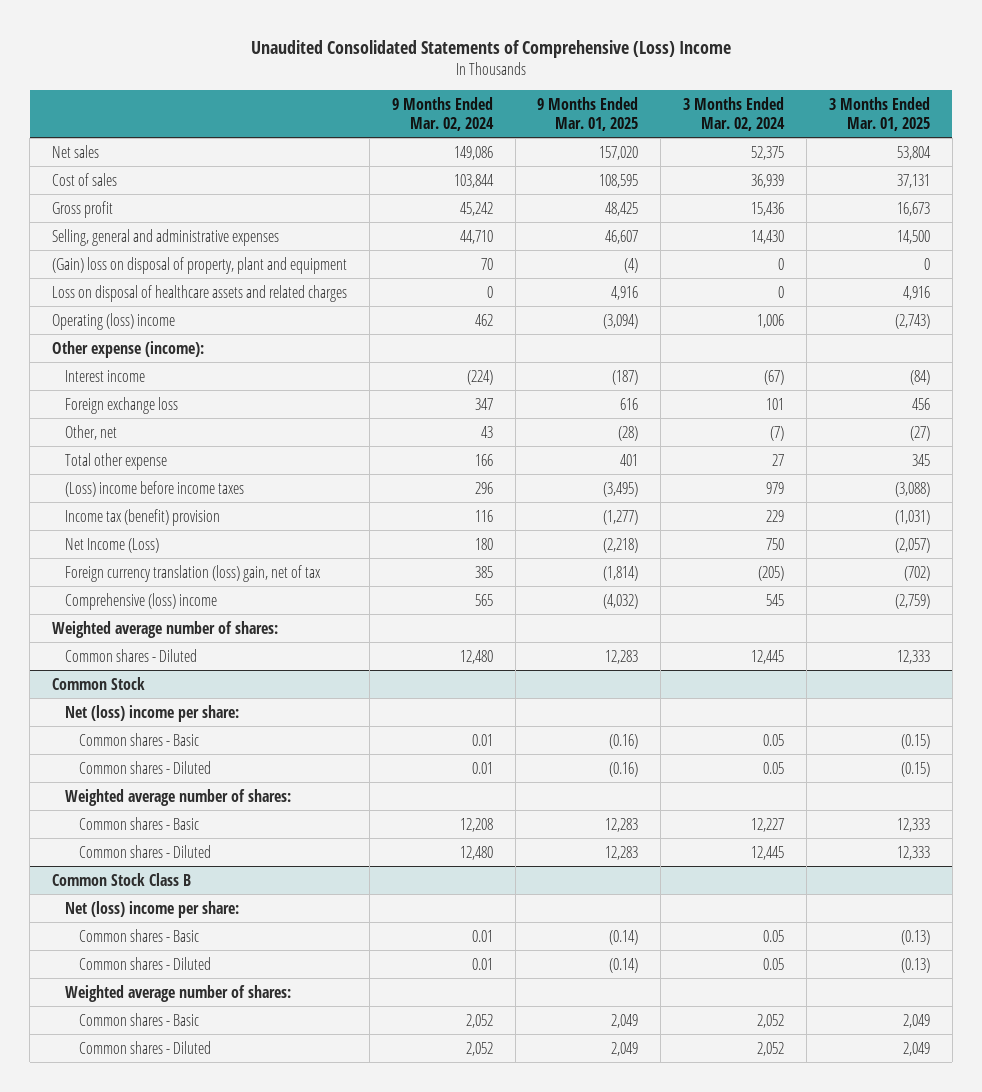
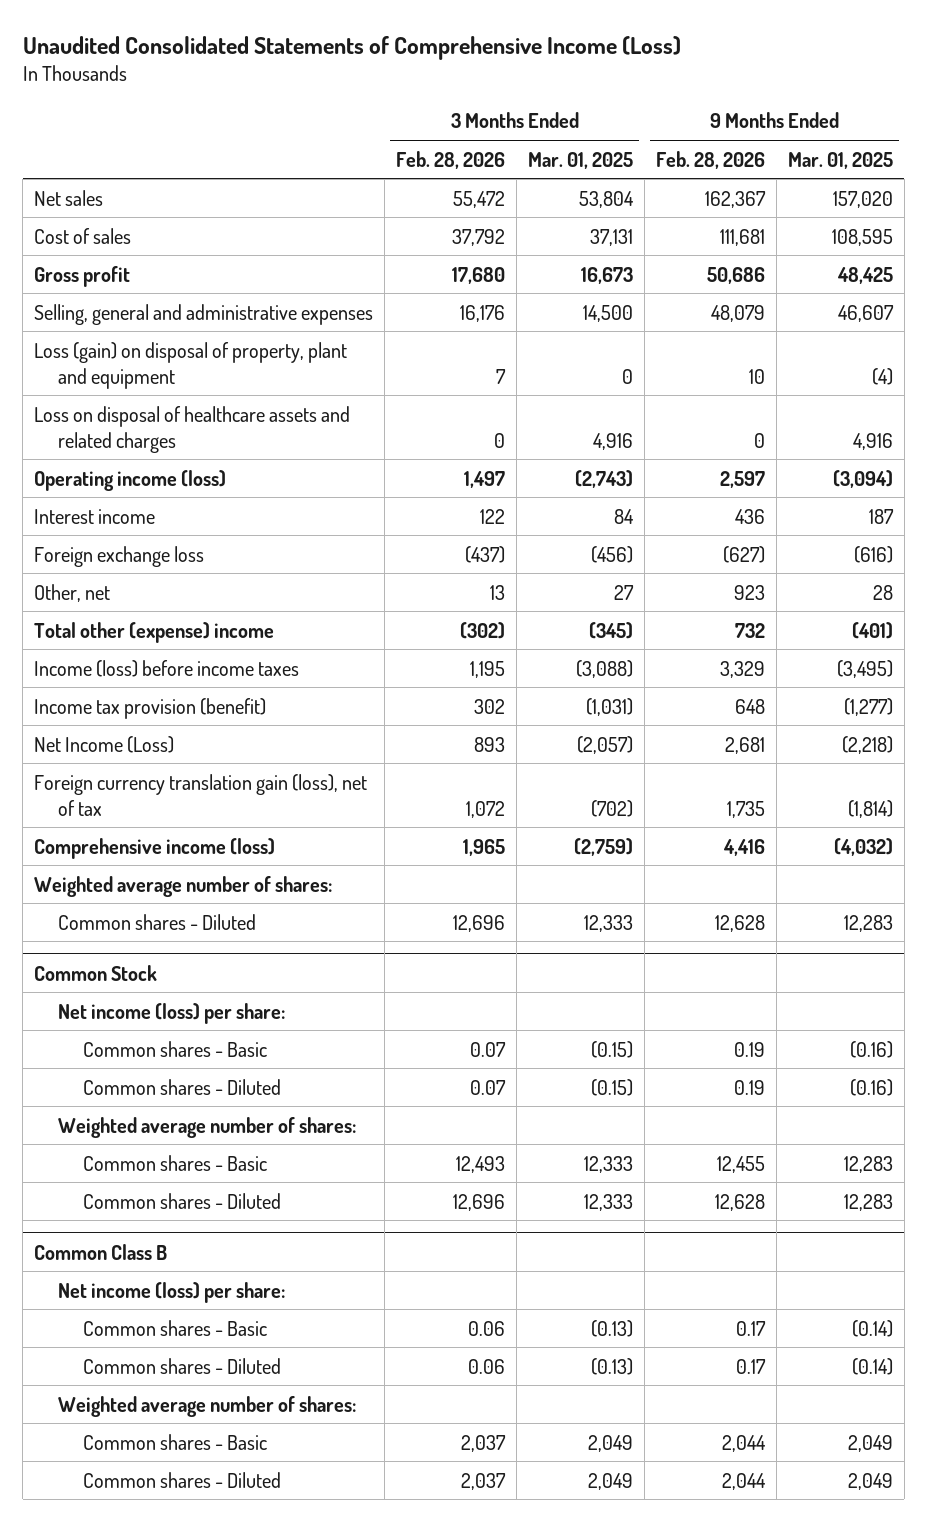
[250,39,731,58] Unaudited Consolidated Statements of Comprehensive (Loss) Income -> [22,36,681,61] Unaudited Consolidated Statements of Comprehensive Income (Loss)
[391,96,494,131] 9 Months Ended Mar. 02, 2024 -> none
[683,96,786,131] 3 Months Ended Mar. 02, 2024 -> none
none -> [396,150,506,169] Feb. 28, 2026
none -> [656,150,766,169] Feb. 28, 2026
[52,256,348,274] (Gain) loss on disposal of property, plant and equipment -> [34,341,348,389] Loss (gain) on disposal of property, plant and equipment
[52,340,205,358] Other expense (income): -> none
[52,312,176,330] Operating (loss) income -> [34,469,227,491] Operating income (loss)
[612,369,639,385] (187) -> [869,508,895,524] 187
[909,369,930,385] (84) -> [614,508,635,524] 84
[620,397,639,410] 616 -> [854,545,894,563] (616)
[911,397,930,410] 456 -> [591,545,634,563] (456)
[618,425,639,441] (28) -> [873,584,894,600] 28
[909,425,930,441] (27) -> [614,584,635,600] 27
[65,452,168,470] Total other expense -> [34,621,275,643] Total other (expense) income
[620,453,639,466] 401 -> [852,621,894,639] (401)
[911,453,930,466] 345 -> [589,621,634,639] (345)
[65,480,245,497] (Loss) income before income taxes -> [34,659,300,677] Income (loss) before income taxes
[65,508,221,526] Income tax (benefit) provision -> [34,697,267,719] Income tax provision (benefit)
[65,564,322,582] Foreign currency translation (loss) gain, net of tax -> [34,773,368,816] Foreign currency translation gain (loss), net of tax
[65,592,218,610] Comprehensive (loss) income -> [34,837,276,859] Comprehensive income (loss)
[65,704,240,722] Net (loss) income per share: -> [58,1002,286,1024] Net income (loss) per share:
[52,872,192,886] Common Stock Class B -> [34,1243,168,1260] Common Class B
[65,900,240,918] Net (loss) income per share: -> [58,1281,286,1303] Net income (loss) per share:

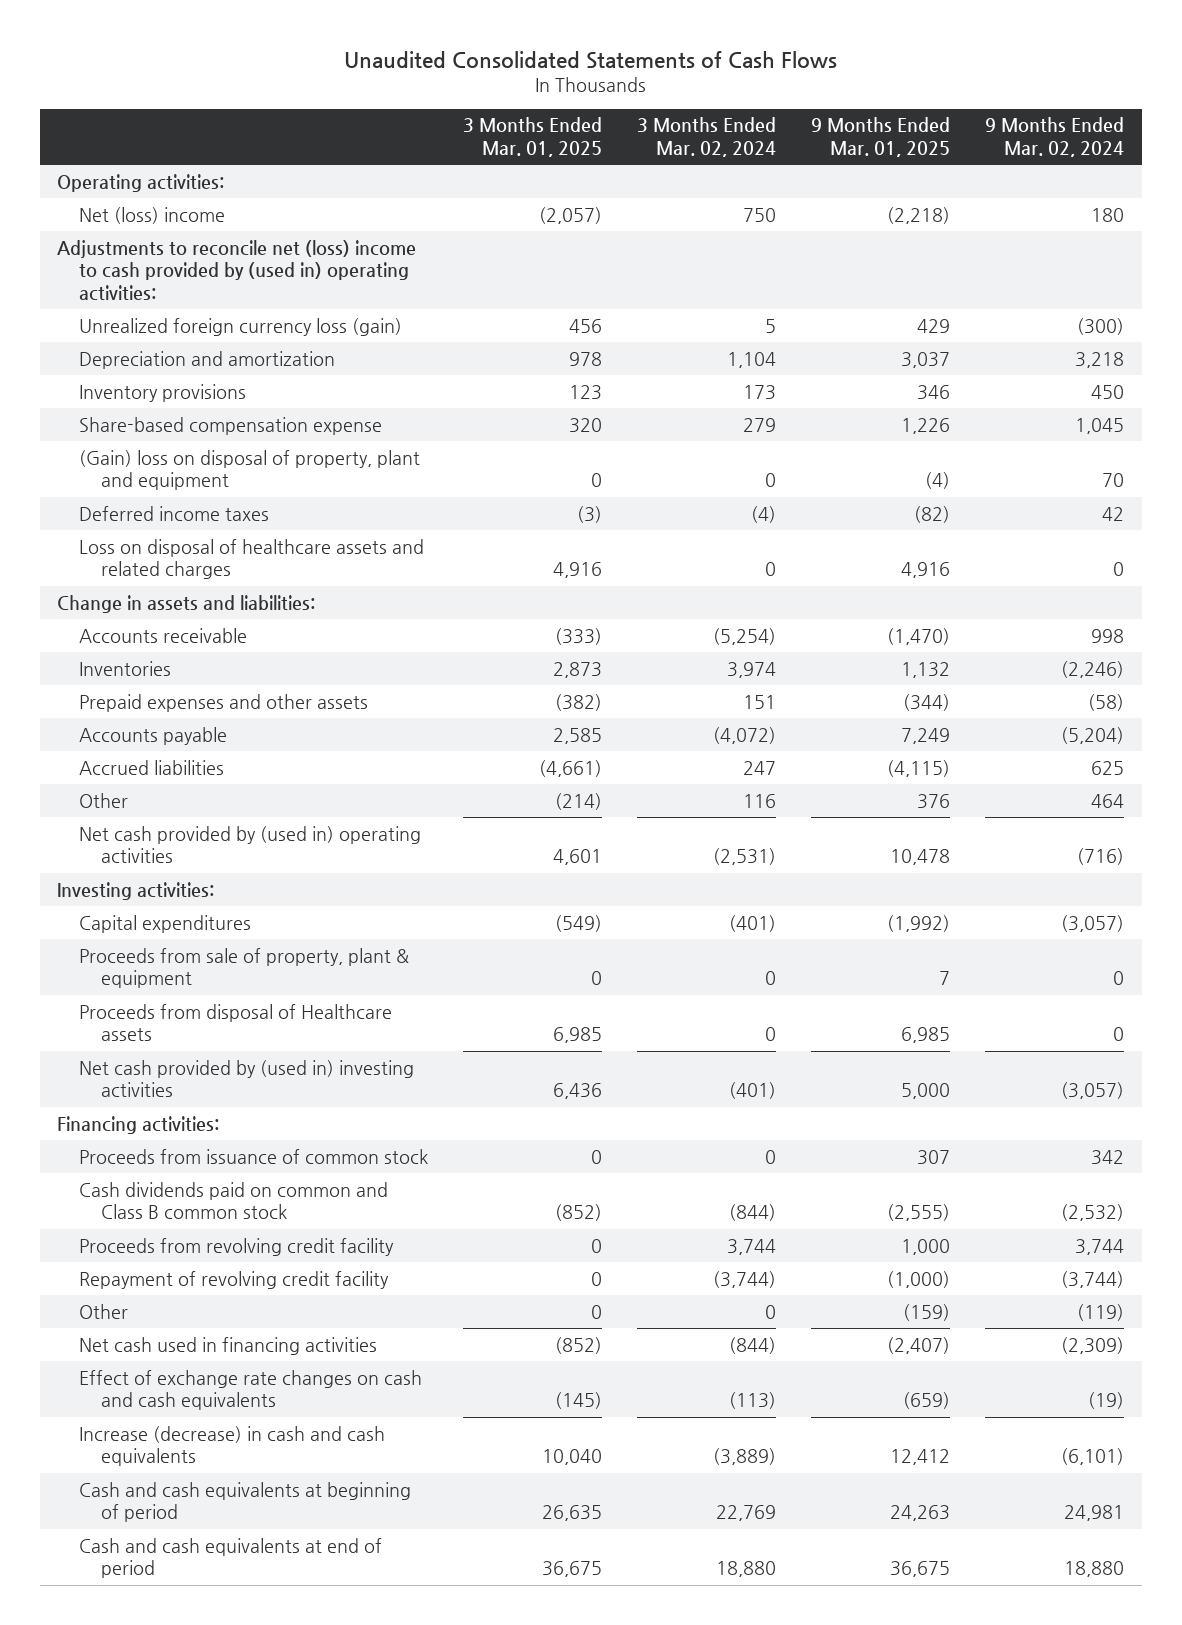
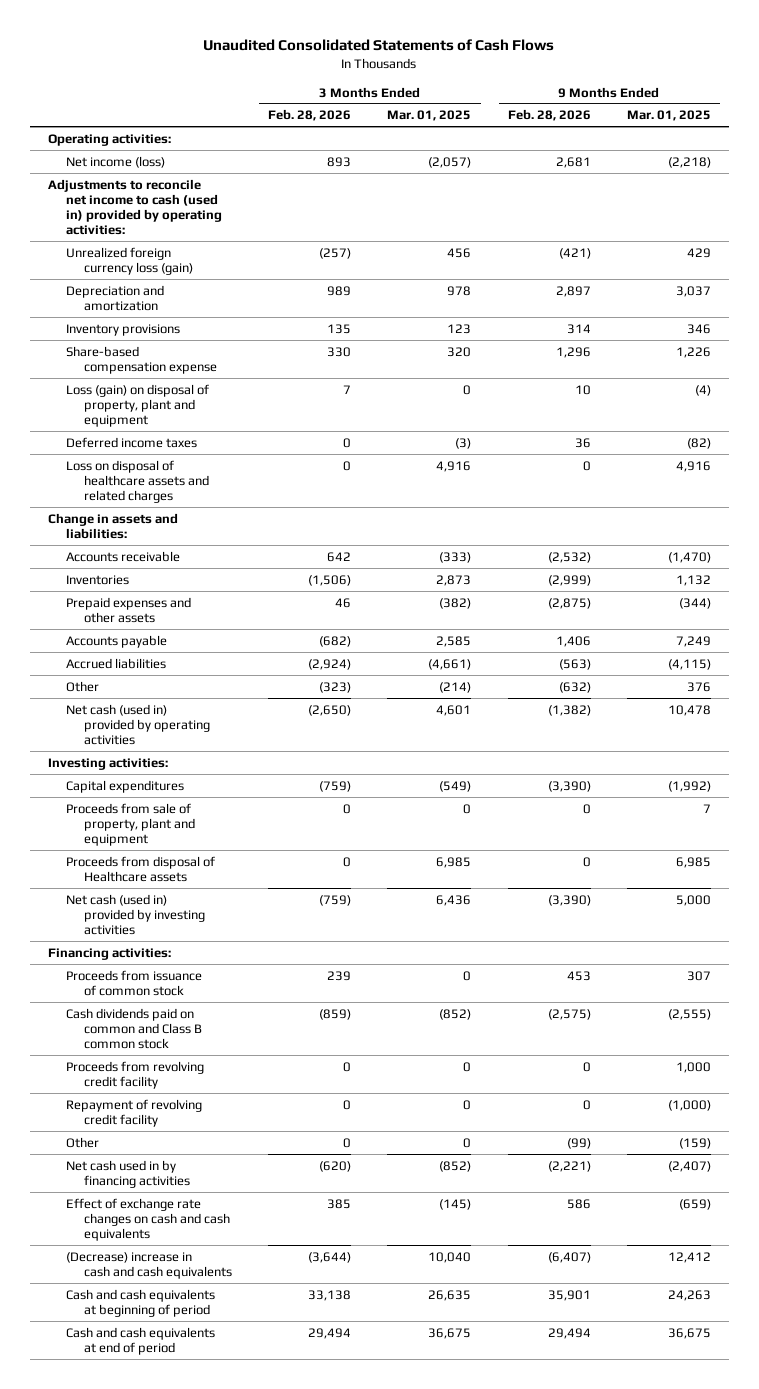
[637,117,777,158] 3 Months Ended Mar. 02, 2024 -> none
[985,117,1125,158] 9 Months Ended Mar. 02, 2024 -> none
none -> [268,109,352,122] Feb. 28, 2026
none -> [507,109,591,122] Feb. 28, 2026
[79,206,226,224] Net (loss) income -> [66,155,166,168] Net income (loss)
[57,239,417,302] Adjustments to reconcile net (loss) income to cash provided by (used in) operating activities: -> [48,178,223,236] Adjustments to reconcile net income to cash (used in) provided by operating activities:
[79,449,421,491] (Gain) loss on disposal of property, plant and equipment -> [66,383,210,428] Loss (gain) on disposal of property, plant and equipment
[79,825,422,864] Net cash provided by (used in) operating activities -> [66,703,211,746] Net cash (used in) provided by operating activities
[79,947,410,989] Proceeds from sale of property, plant & equipment -> [66,802,196,847] Proceeds from sale of property, plant and equipment
[79,1059,415,1098] Net cash provided by (used in) investing activities -> [66,893,206,936] Net cash (used in) provided by investing activities
[79,1336,378,1355] Net cash used in financing activities -> [66,1159,191,1188] Net cash used in by financing activities
[79,1425,386,1467] Increase (decrease) in cash and cash equivalents -> [66,1251,233,1279] (Decrease) increase in cash and cash equivalents

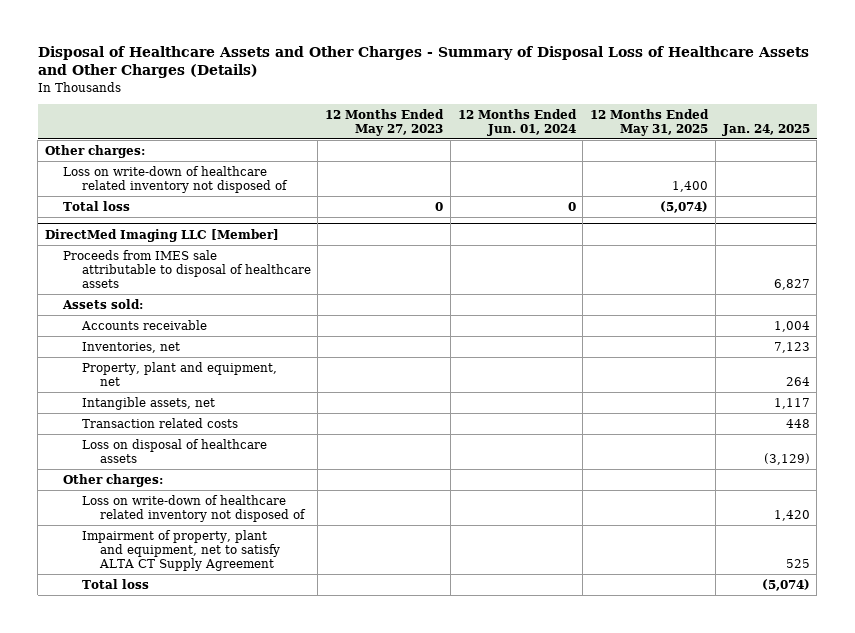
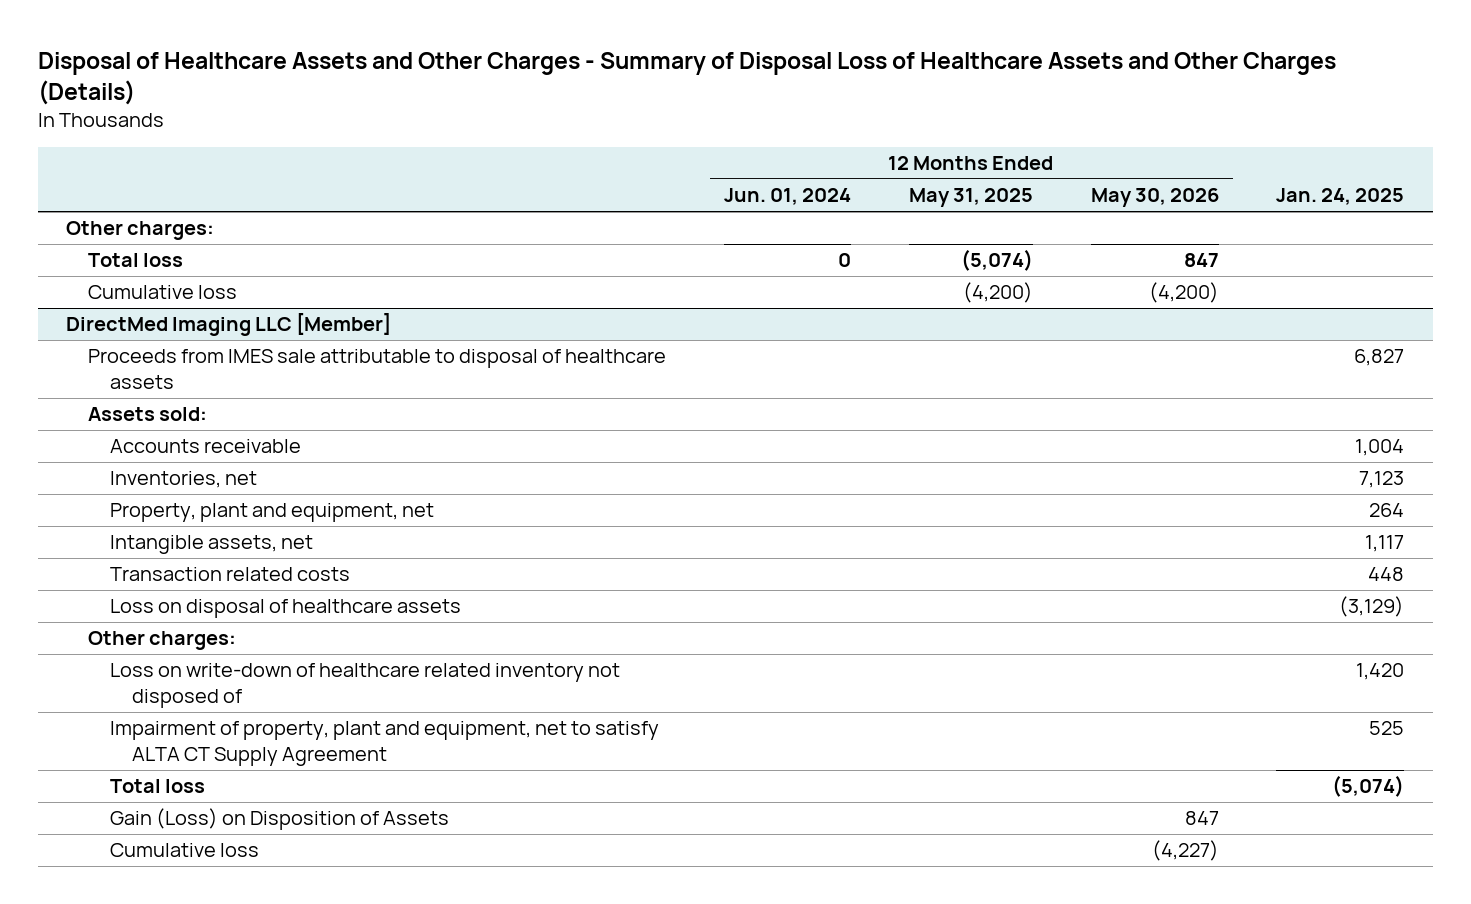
[325,108,445,136] 12 Months Ended May 27, 2023 -> none
none -> [1090,188,1219,208] May 30, 2026
[63,166,288,194] Loss on write-down of healthcare related inventory not disposed of -> none
none -> [88,285,238,300] Cumulative loss
none -> [110,808,450,831] Gain (Loss) on Disposition of Assets
none -> [110,843,260,858] Cumulative loss

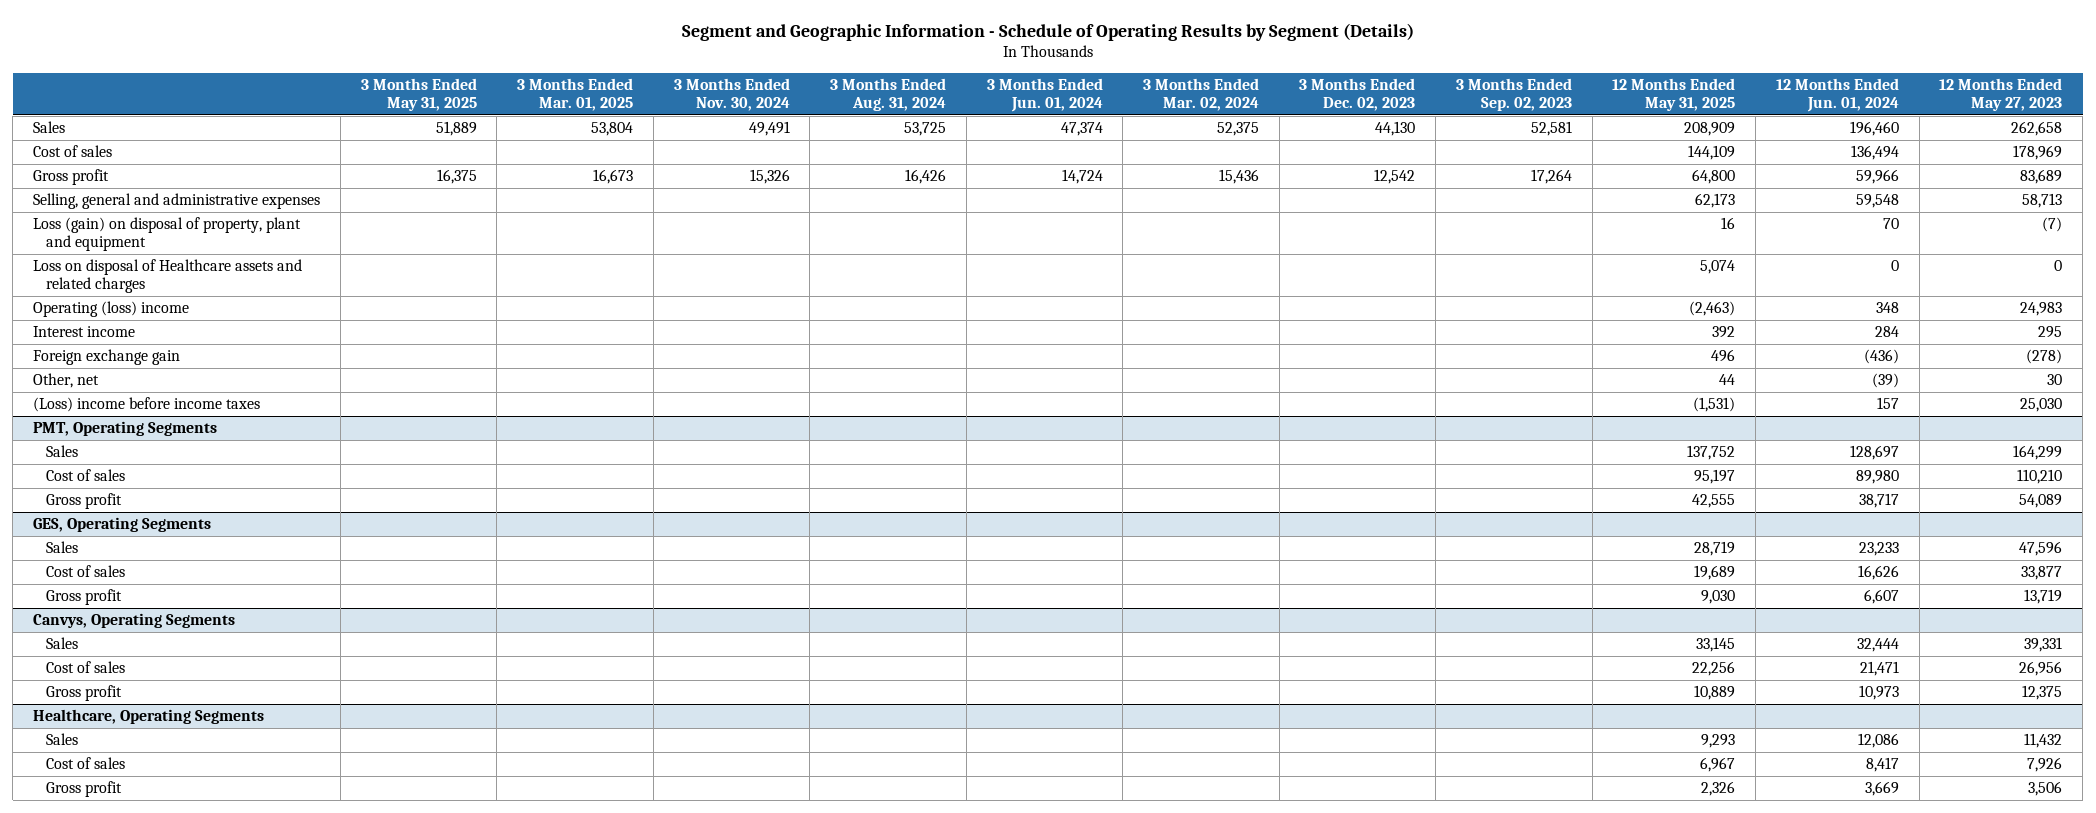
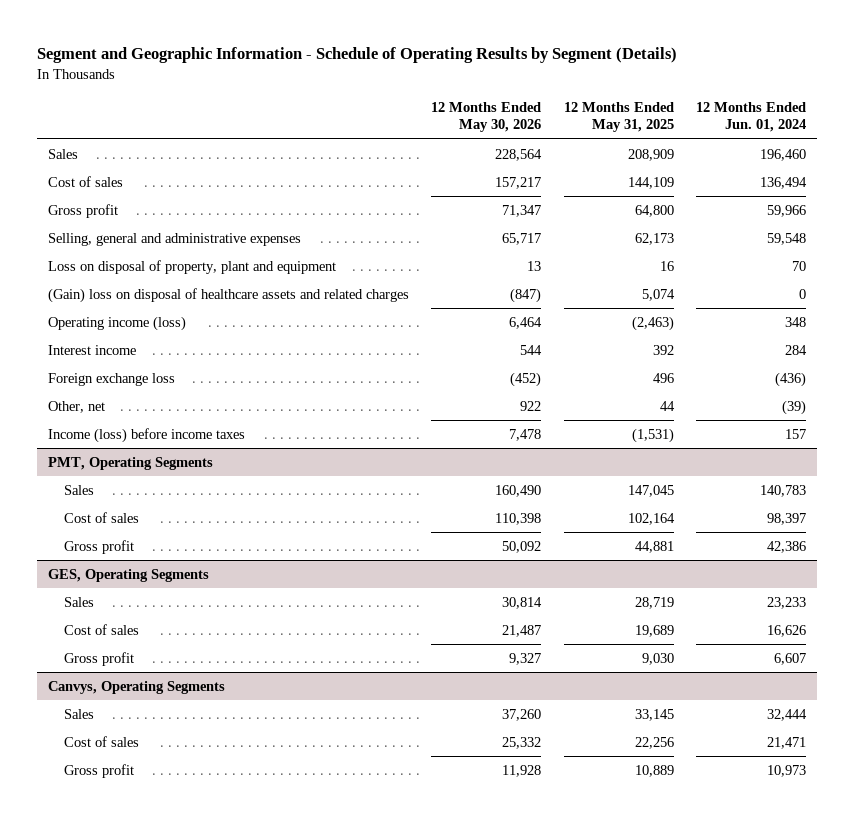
[360,77,477,111] 3 Months Ended May 31, 2025 -> none
[517,77,634,111] 3 Months Ended Mar. 01, 2025 -> none
[673,77,790,111] 3 Months Ended Nov. 30, 2024 -> none
[830,77,947,111] 3 Months Ended Aug. 31, 2024 -> none
[986,77,1103,112] 3 Months Ended Jun. 01, 2024 -> none
[1143,77,1260,111] 3 Months Ended Mar. 02, 2024 -> none
[1299,77,1416,111] 3 Months Ended Dec. 02, 2023 -> none
[1455,77,1572,111] 3 Months Ended Sep. 02, 2023 -> none
[1939,77,2063,111] 12 Months Ended May 27, 2023 -> none
none -> [431,101,542,133] 12 Months Ended May 30, 2026
[33,217,302,252] Loss (gain) on disposal of property, plant and equipment -> [48,259,337,274] Loss on disposal of property, plant and equipment
[33,259,303,294] Loss on disposal of Healthcare assets and related charges -> [48,287,410,303] (Gain) loss on disposal of healthcare assets and related charges
[33,301,190,318] Operating (loss) income -> [48,315,187,331] Operating income (loss)
[33,349,181,366] Foreign exchange gain -> [48,372,176,386] Foreign exchange loss
[33,397,261,413] (Loss) income before income taxes -> [48,427,246,443] Income (loss) before income taxes
[1687,445,1736,461] 137,752 -> [627,484,674,497] 147,045
[1849,445,1899,461] 128,697 -> [759,484,806,497] 140,783
[1694,469,1736,485] 95,197 -> [627,512,675,525] 102,164
[1855,470,1899,485] 89,980 -> [766,512,806,525] 98,397
[1692,494,1736,509] 42,555 -> [634,540,674,553] 44,881
[1858,493,1899,509] 38,717 -> [766,540,806,553] 42,386
[33,709,265,725] Healthcare, Operating Segments -> none
[45,733,78,746] Sales -> none
[45,757,125,770] Cost of sales -> none
[45,781,122,798] Gross profit -> none

